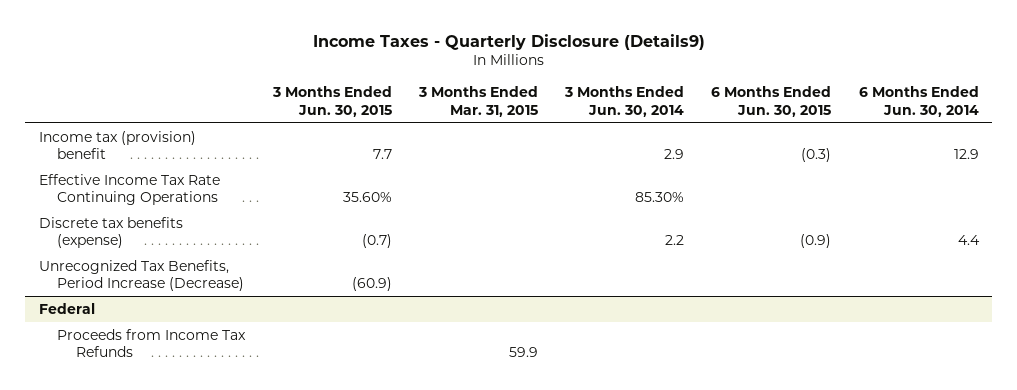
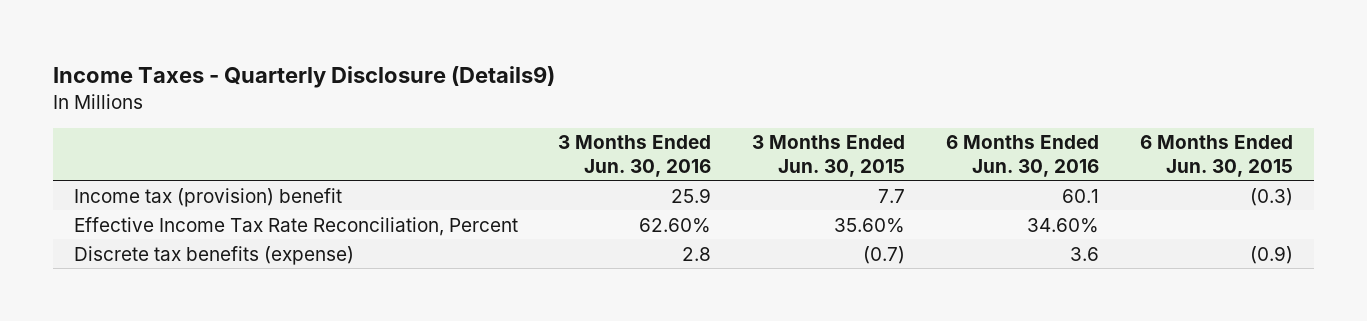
[417,85,538,117] 3 Months Ended Mar. 31, 2015 -> none
[564,85,685,117] 3 Months Ended Jun. 30, 2014 -> none
[858,85,979,117] 6 Months Ended Jun. 30, 2014 -> none
none -> [558,135,712,177] 3 Months Ended Jun. 30, 2016
none -> [946,135,1100,177] 6 Months Ended Jun. 30, 2016
[38,173,220,206] Effective Income Tax Rate Continuing Operations -> [73,216,518,236] Effective Income Tax Rate Reconciliation, Percent
[38,259,245,292] Unrecognized Tax Benefits, Period Increase (Decrease) -> none
[38,302,95,314] Federal -> none
[57,328,247,358] Proceeds from Income Tax Refunds -> none

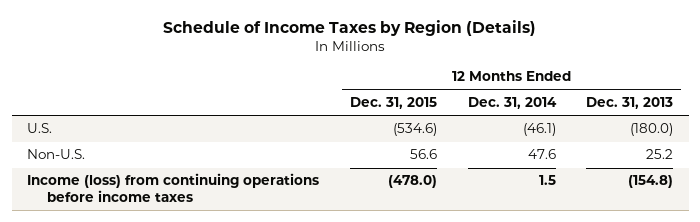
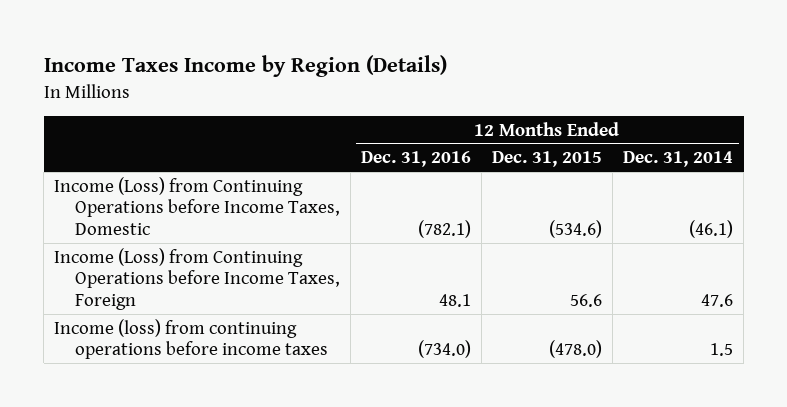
[163,19,537,36] Schedule of Income Taxes by Region (Details) -> [43,55,447,78] Income Taxes Income by Region (Details)
[586,97,674,110] Dec. 31, 2013 -> none
none -> [361,151,472,168] Dec. 31, 2016
[27,123,53,134] U.S. -> [54,176,341,235] Income (Loss) from Continuing Operations before Income Taxes, Domestic
[27,149,86,160] Non-U.S. -> [54,247,341,310] Income (Loss) from Continuing Operations before Income Taxes, Foreign

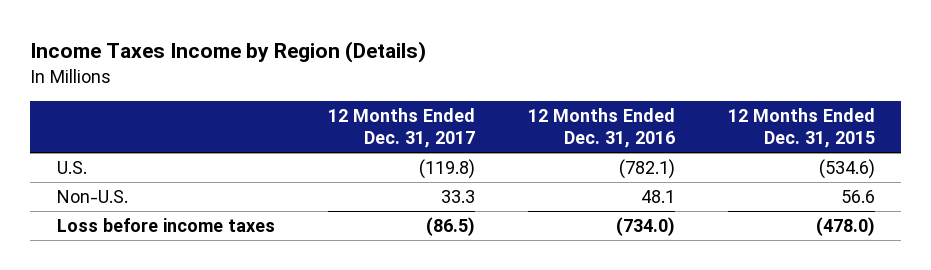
[623,151,734,168] Dec. 31, 2014 -> none
none -> [327,107,475,149] 12 Months Ended Dec. 31, 2017
[54,176,341,235] Income (Loss) from Continuing Operations before Income Taxes, Domestic -> [56,160,87,174] U.S.
[54,247,341,310] Income (Loss) from Continuing Operations before Income Taxes, Foreign -> [56,189,128,203] Non-U.S.
[54,318,329,360] Income (loss) from continuing operations before income taxes -> [56,217,275,232] Loss before income taxes

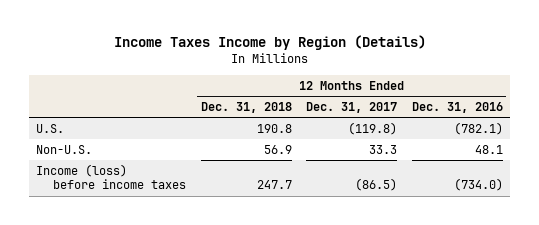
[727,107,875,149] 12 Months Ended Dec. 31, 2015 -> none
none -> [200,102,292,114] Dec. 31, 2018
[56,217,275,232] Loss before income taxes -> [36,163,187,190] Income (loss) before income taxes

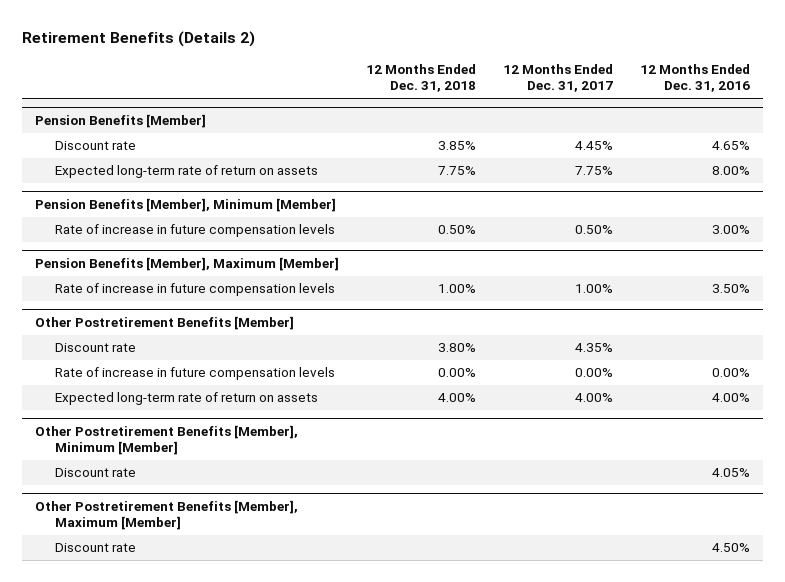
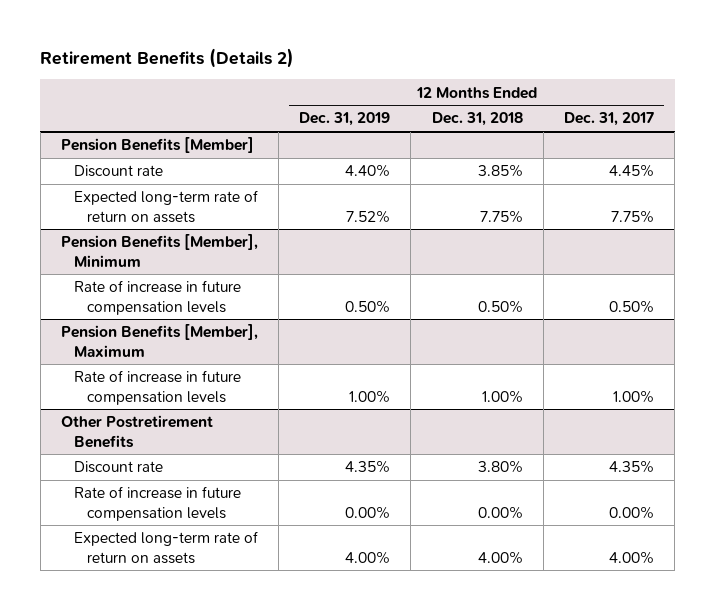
[639,63,750,93] 12 Months Ended Dec. 31, 2016 -> none
none -> [299,112,391,127] Dec. 31, 2019
[35,197,337,212] Pension Benefits [Member], Minimum [Member] -> [60,234,258,267] Pension Benefits [Member], Minimum
[35,256,340,271] Pension Benefits [Member], Maximum [Member] -> [60,324,258,357] Pension Benefits [Member], Maximum
[35,315,295,330] Other Postretirement Benefits [Member] -> [60,415,213,448] Other Postretirement Benefits
[35,424,299,456] Other Postretirement Benefits [Member], Minimum [Member] -> none
[54,468,136,478] Discount rate -> none
[35,499,299,531] Other Postretirement Benefits [Member], Maximum [Member] -> none
[54,543,136,553] Discount rate -> none

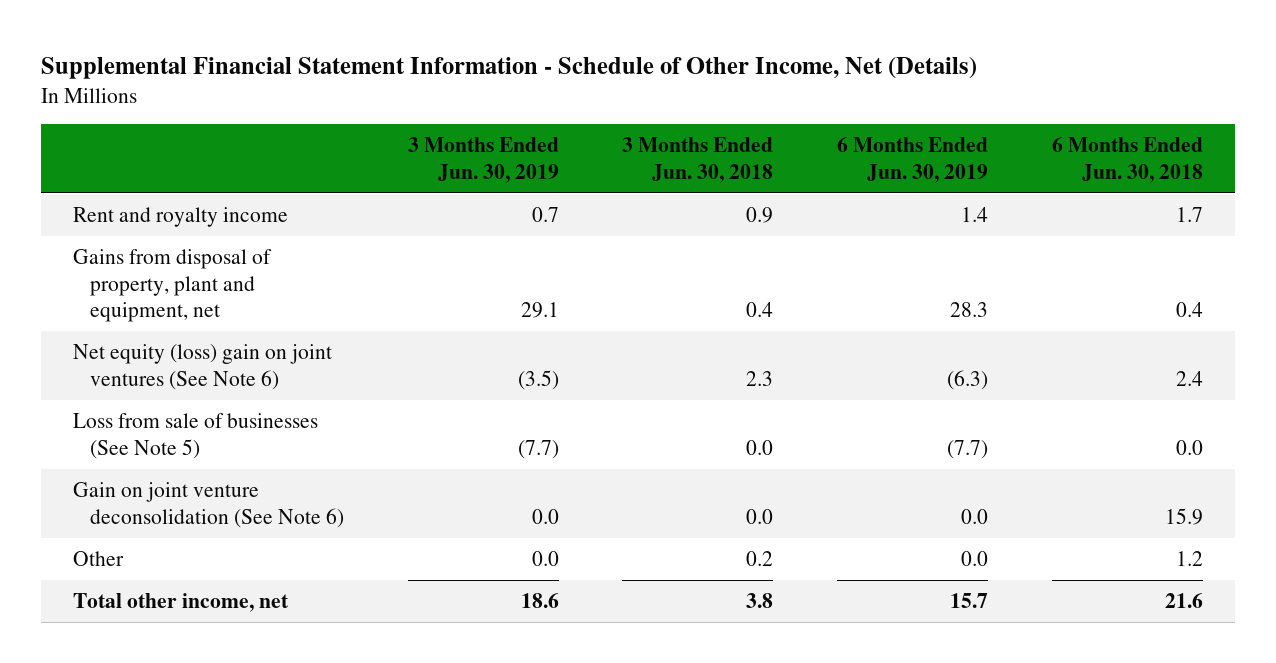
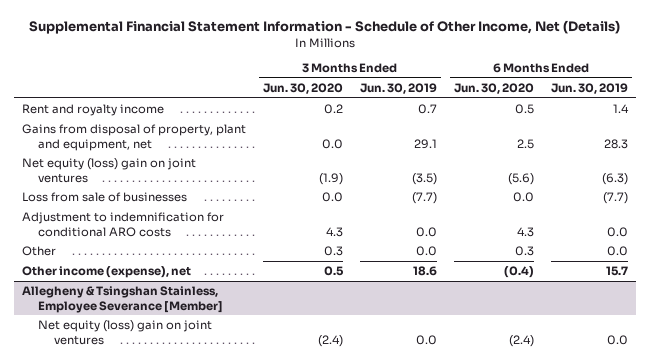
[622,137,774,183] 3 Months Ended Jun. 30, 2018 -> none
[1051,137,1203,183] 6 Months Ended Jun. 30, 2018 -> none
none -> [263,82,344,94] Jun. 30, 2020
none -> [453,82,534,94] Jun. 30, 2020
[72,481,344,528] Gain on joint venture deconsolidation (See Note 6) -> none
[72,343,332,390] Net equity (loss) gain on joint ventures (See Note 6) -> [22,158,197,183] Net equity (loss) gain on joint ventures
[72,412,318,459] Loss from sale of businesses (See Note 5) -> [22,192,188,203] Loss from sale of businesses
none -> [22,212,225,237] Adjustment to indemnification for conditional ARO costs
[72,592,289,612] Total other income, net -> [22,266,192,279] Other income (expense), net
none -> [22,286,224,313] Allegheny & Tsingshan Stainless, Employee Severance [Member]
none -> [38,320,213,345] Net equity (loss) gain on joint ventures

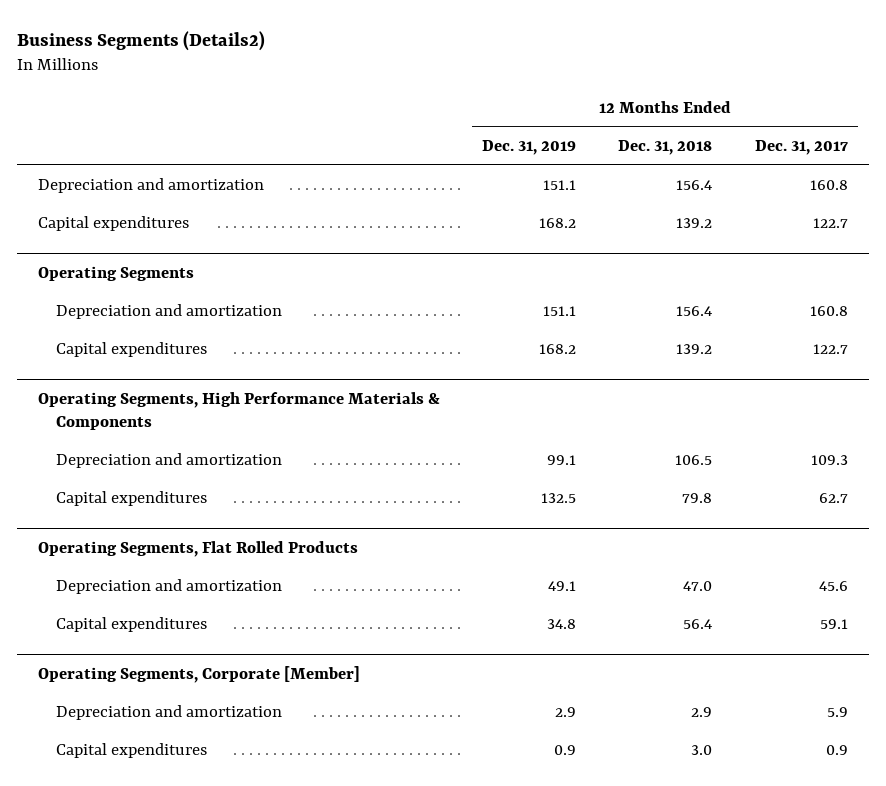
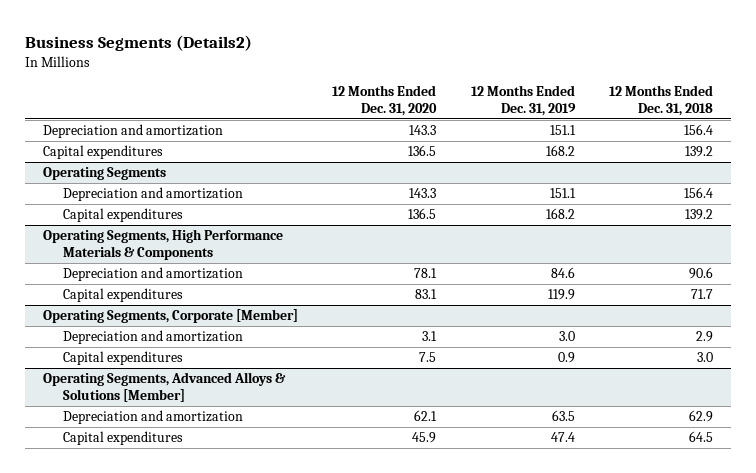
[754,139,848,155] Dec. 31, 2017 -> none
none -> [332,85,438,116] 12 Months Ended Dec. 31, 2020
[38,540,359,557] Operating Segments, Flat Rolled Products -> none
[55,579,282,595] Depreciation and amortization -> none
[55,617,207,633] Capital expenditures -> none
[547,455,577,466] 99.1 -> [550,267,575,279] 84.6
[675,455,713,466] 106.5 -> [689,267,714,280] 90.6
[541,493,577,504] 132.5 -> [547,289,575,301] 119.9
[682,493,713,504] 79.8 -> [691,289,714,300] 71.7
[555,707,577,718] 2.9 -> [558,331,575,342] 3.0
none -> [42,372,286,402] Operating Segments, Advanced Alloys & Solutions [Member]
none -> [63,410,244,425] Depreciation and amortization
none -> [63,431,184,446] Capital expenditures

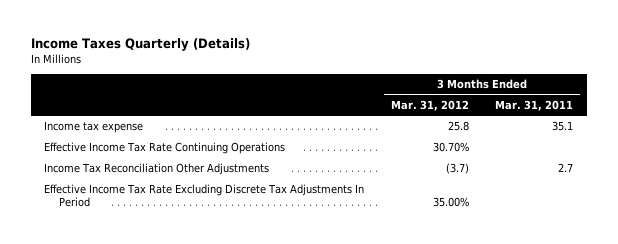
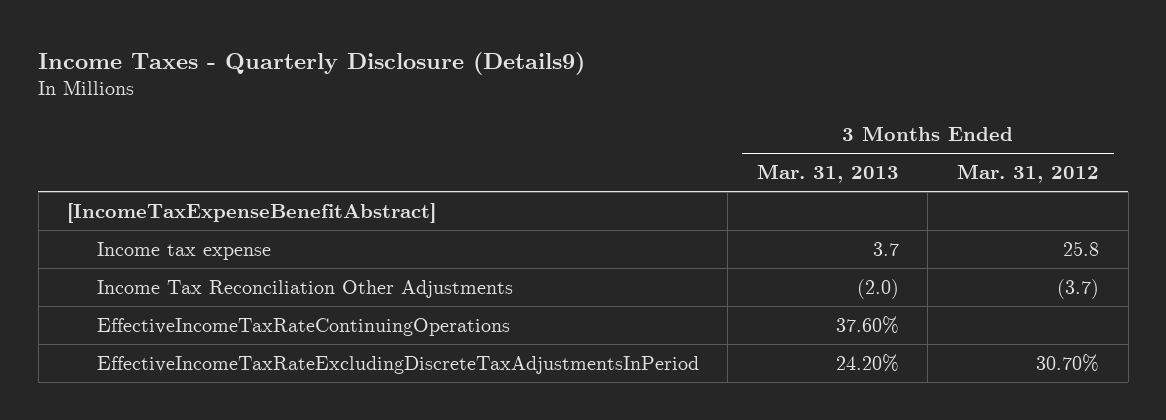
[31,38,251,52] Income Taxes Quarterly (Details) -> [38,51,586,75] Income Taxes - Quarterly Disclosure (Details9)
[495,99,574,111] Mar. 31, 2011 -> none
none -> [756,164,899,184] Mar. 31, 2013
none -> [67,202,437,223] [IncomeTaxExpenseBenefitAbstract]
[44,142,286,155] Effective Income Tax Rate Continuing Operations -> none
[44,184,365,208] Effective Income Tax Rate Excluding Discrete Tax Adjustments In Period -> none
none -> [96,317,510,336] EffectiveIncomeTaxRateContinuingOperations
none -> [96,355,699,374] EffectiveIncomeTaxRateExcludingDiscreteTaxAdjustmentsInPeriod

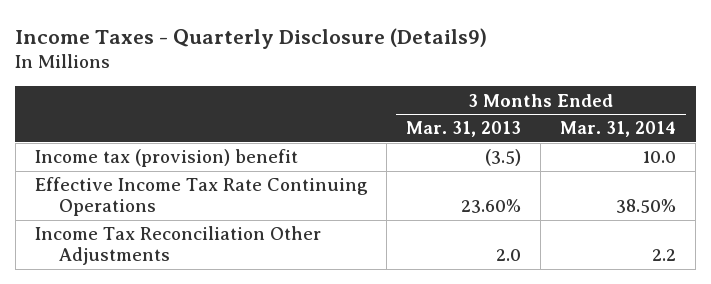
[957,164,1100,184] Mar. 31, 2012 -> none
none -> [560,121,677,138] Mar. 31, 2014
[67,202,437,223] [IncomeTaxExpenseBenefitAbstract] -> none
[96,317,510,336] EffectiveIncomeTaxRateContinuingOperations -> none
[96,355,699,374] EffectiveIncomeTaxRateExcludingDiscreteTaxAdjustmentsInPeriod -> none
[96,241,271,260] Income tax expense -> [34,149,298,168] Income tax (provision) benefit
[872,241,899,256] 3.7 -> [484,149,521,167] (3.5)
none -> [34,177,368,217] Effective Income Tax Rate Continuing Operations
[856,278,899,299] (2.0) -> [495,249,521,262] 2.0

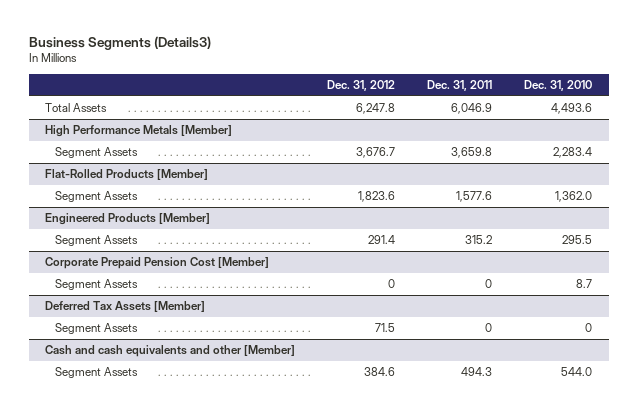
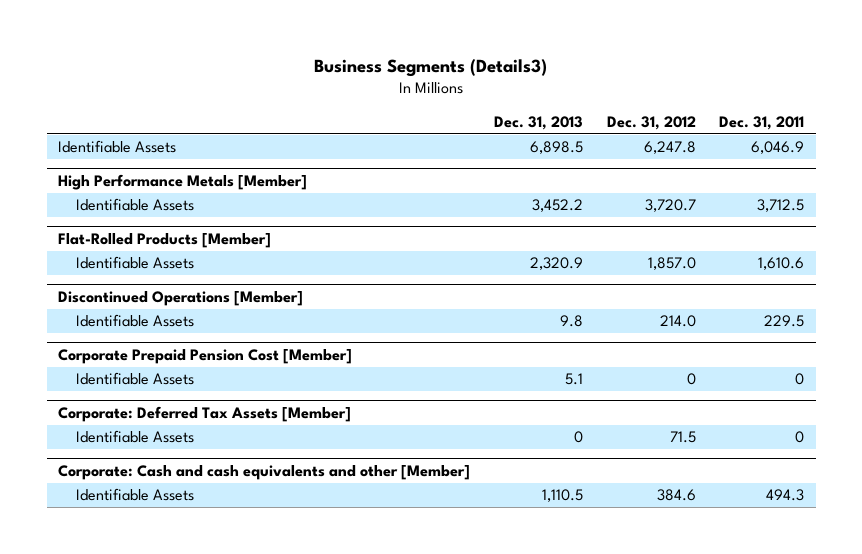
[524,80,593,92] Dec. 31, 2010 -> none
none -> [493,115,583,130] Dec. 31, 2013
[44,103,107,113] Total Assets -> [58,140,177,154] Identifiable Assets
[55,147,139,159] Segment Assets -> none
none -> [75,198,194,212] Identifiable Assets
[55,191,139,203] Segment Assets -> none
[44,213,210,226] Engineered Products [Member] -> none
[55,235,139,247] Segment Assets -> none
none -> [75,256,194,270] Identifiable Assets
none -> [58,290,304,306] Discontinued Operations [Member]
none -> [75,314,194,328] Identifiable Assets
[55,279,139,291] Segment Assets -> none
none -> [75,372,194,386] Identifiable Assets
[44,301,205,313] Deferred Tax Assets [Member] -> [58,405,352,422] Corporate: Deferred Tax Assets [Member]
[55,323,139,335] Segment Assets -> [75,430,194,444] Identifiable Assets
[44,345,295,358] Cash and cash equivalents and other [Member] -> [58,464,471,480] Corporate: Cash and cash equivalents and other [Member]
[55,367,139,379] Segment Assets -> [75,488,194,502] Identifiable Assets

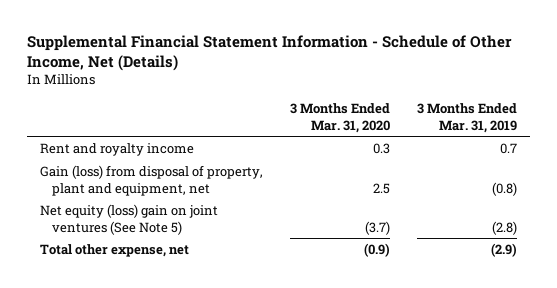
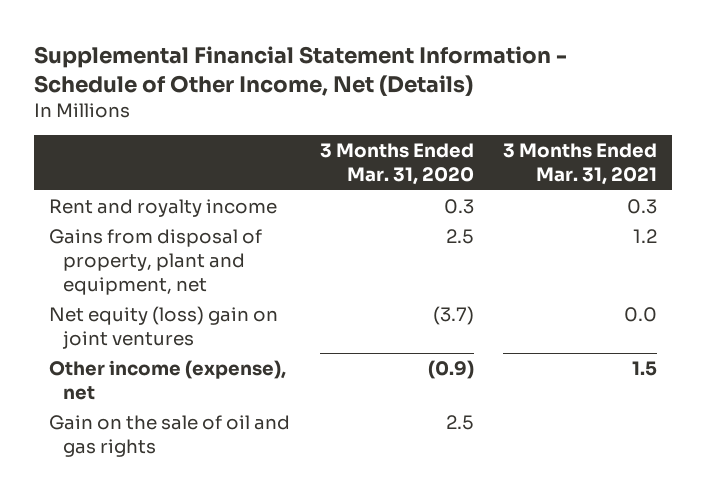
[416,102,517,133] 3 Months Ended Mar. 31, 2019 -> none
none -> [503,143,658,186] 3 Months Ended Mar. 31, 2021
[40,164,264,196] Gain (loss) from disposal of property, plant and equipment, net -> [49,228,263,295] Gains from disposal of property, plant and equipment, net
[40,203,219,235] Net equity (loss) gain on joint ventures (See Note 5) -> [49,305,279,349] Net equity (loss) gain on joint ventures
[40,243,190,257] Total other expense, net -> [49,359,287,400] Other income (expense), net
none -> [49,414,291,457] Gain on the sale of oil and gas rights

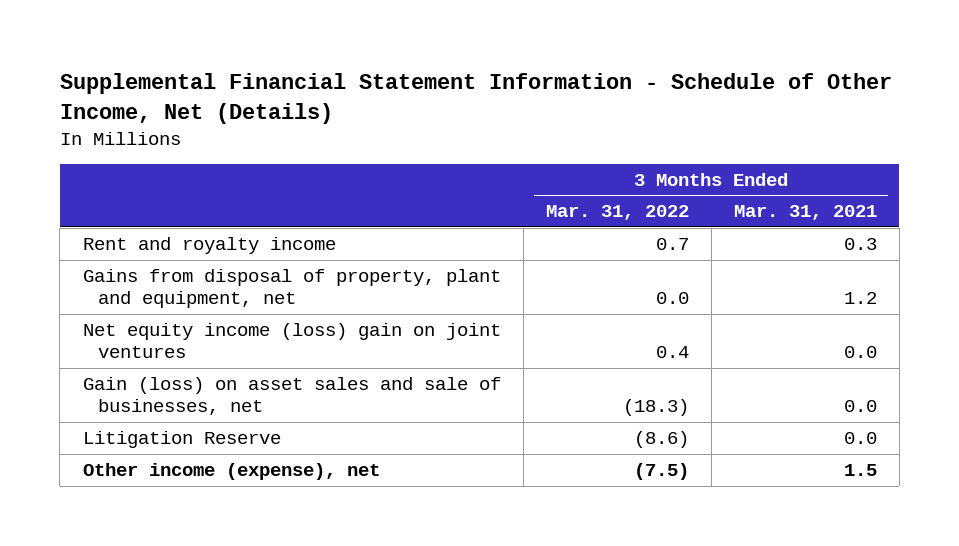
[319,143,474,186] 3 Months Ended Mar. 31, 2020 -> none
none -> [545,205,689,221] Mar. 31, 2022
[49,305,279,349] Net equity (loss) gain on joint ventures -> [82,323,501,359] Net equity income (loss) gain on joint ventures
none -> [82,377,501,416] Gain (loss) on asset sales and sale of businesses, net
none -> [82,431,281,449] Litigation Reserve
[49,414,291,457] Gain on the sale of oil and gas rights -> none

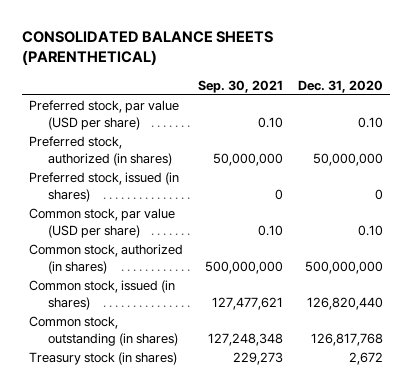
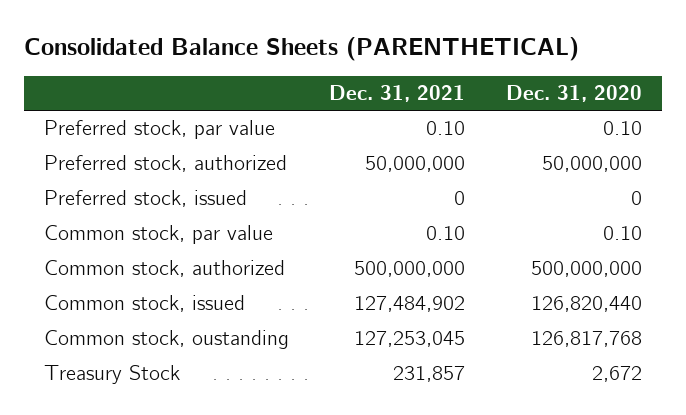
[21,30,273,66] CONSOLIDATED BALANCE SHEETS (PARENTHETICAL) -> [23,37,579,62] Consolidated Balance Sheets (PARENTHETICAL)
[197,79,283,93] Sep. 30, 2021 -> none
none -> [329,84,466,102] Dec. 31, 2021
[29,100,180,130] Preferred stock, par value (USD per share) -> [44,120,276,140] Preferred stock, par value
[29,136,172,166] Preferred stock, authorized (in shares) -> [44,155,288,173] Preferred stock, authorized
[29,172,180,202] Preferred stock, issued (in shares) -> [44,190,248,208] Preferred stock, issued
[29,208,176,238] Common stock, par value (USD per share) -> [44,225,274,245] Common stock, par value
[29,244,184,274] Common stock, authorized (in shares) -> [44,260,286,278] Common stock, authorized
[29,280,176,310] Common stock, issued (in shares) -> [44,295,246,313] Common stock, issued
[29,316,178,346] Common stock, outstanding (in shares) -> [44,330,290,350] Common stock, oustanding
[29,352,178,366] Treasury stock (in shares) -> [44,365,181,385] Treasury Stock

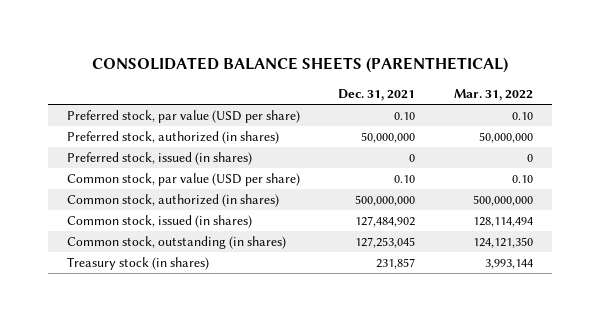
[23,37,579,62] Consolidated Balance Sheets (PARENTHETICAL) -> [91,57,508,74] CONSOLIDATED BALANCE SHEETS (PARENTHETICAL)
[505,84,642,102] Dec. 31, 2020 -> none
none -> [453,89,533,102] Mar. 31, 2022
[44,120,276,140] Preferred stock, par value -> [67,109,301,123] Preferred stock, par value (USD per share)
[44,155,288,173] Preferred stock, authorized -> [67,130,280,144] Preferred stock, authorized (in shares)
[44,190,248,208] Preferred stock, issued -> [67,151,253,165] Preferred stock, issued (in shares)
[44,225,274,245] Common stock, par value -> [67,172,301,186] Common stock, par value (USD per share)
[44,260,286,278] Common stock, authorized -> [67,193,280,207] Common stock, authorized (in shares)
[44,295,246,313] Common stock, issued -> [67,214,253,228] Common stock, issued (in shares)
[44,330,290,350] Common stock, oustanding -> [67,235,287,249] Common stock, outstanding (in shares)
[44,365,181,385] Treasury Stock -> [67,256,210,270] Treasury stock (in shares)

